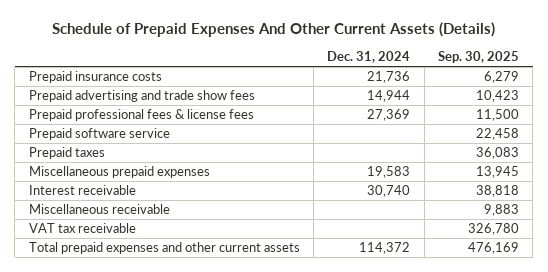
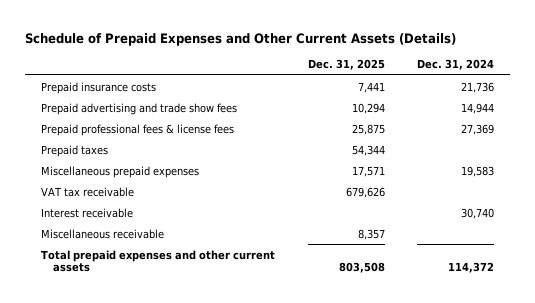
[51,22,495,38] Schedule of Prepaid Expenses And Other Current Assets (Details) -> [25,32,457,46] Schedule of Prepaid Expenses and Other Current Assets (Details)
[437,51,519,64] Sep. 30, 2025 -> none
none -> [307,59,385,71] Dec. 31, 2025
[28,128,170,141] Prepaid software service -> none
[28,223,136,234] VAT tax receivable -> [41,186,135,197] VAT tax receivable

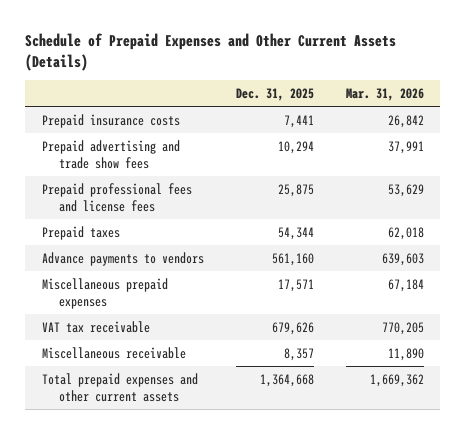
[416,59,494,71] Dec. 31, 2024 -> none
none -> [345,87,424,101] Mar. 31, 2026
[41,123,235,136] Prepaid professional fees & license fees -> [41,182,192,212] Prepaid professional fees and license fees
none -> [41,251,204,266] Advance payments to vendors
[41,207,134,218] Interest receivable -> none
[338,262,385,274] 803,508 -> [259,373,314,387] 1,364,668

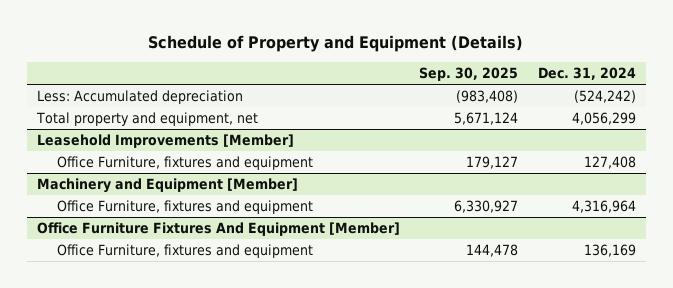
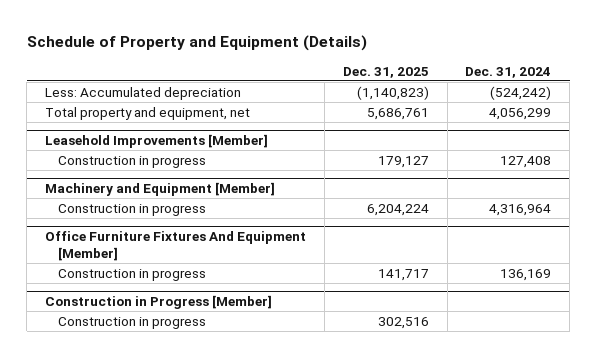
[419,67,519,82] Sep. 30, 2025 -> none
none -> [342,66,429,78] Dec. 31, 2025
[56,156,313,171] Office Furniture, fixtures and equipment -> [58,155,207,168] Construction in progress
[56,200,313,215] Office Furniture, fixtures and equipment -> [58,203,207,216] Construction in progress
[56,244,313,259] Office Furniture, fixtures and equipment -> [58,268,207,281] Construction in progress
none -> [44,295,272,310] Construction in Progress [Member]
none -> [58,316,207,329] Construction in progress

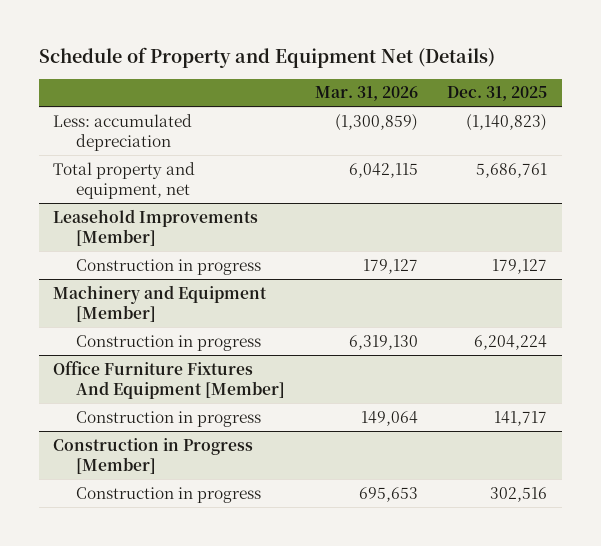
[26,35,367,52] Schedule of Property and Equipment (Details) -> [38,46,495,68] Schedule of Property and Equipment Net (Details)
[465,66,552,78] Dec. 31, 2024 -> none
none -> [314,86,418,102] Mar. 31, 2026
[44,86,241,100] Less: Accumulated depreciation -> [53,113,193,151] Less: accumulated depreciation

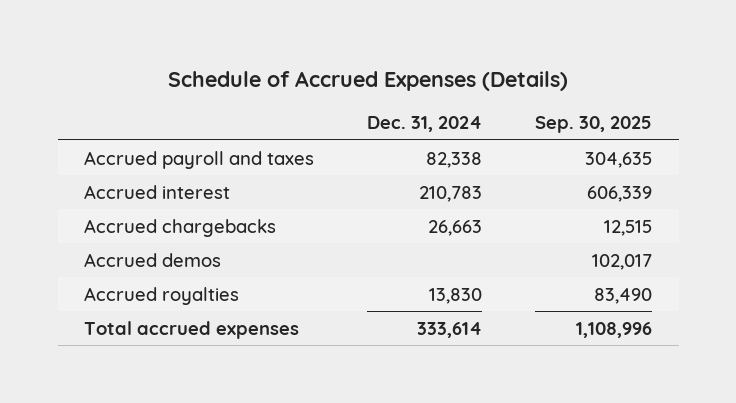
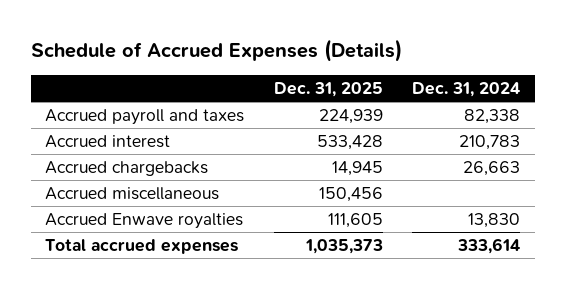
[535,116,653,134] Sep. 30, 2025 -> none
none -> [273,81,383,97] Dec. 31, 2025
[84,252,222,267] Accrued demos -> none
none -> [45,187,220,201] Accrued miscellaneous
[84,286,240,305] Accrued royalties -> [45,213,244,230] Accrued Enwave royalties

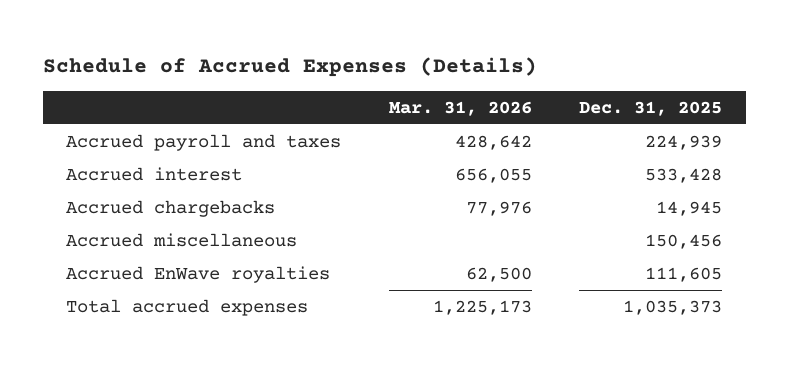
[411,81,520,97] Dec. 31, 2024 -> none
none -> [388,100,532,116] Mar. 31, 2026
[45,213,244,230] Accrued Enwave royalties -> [66,265,331,283] Accrued EnWave royalties

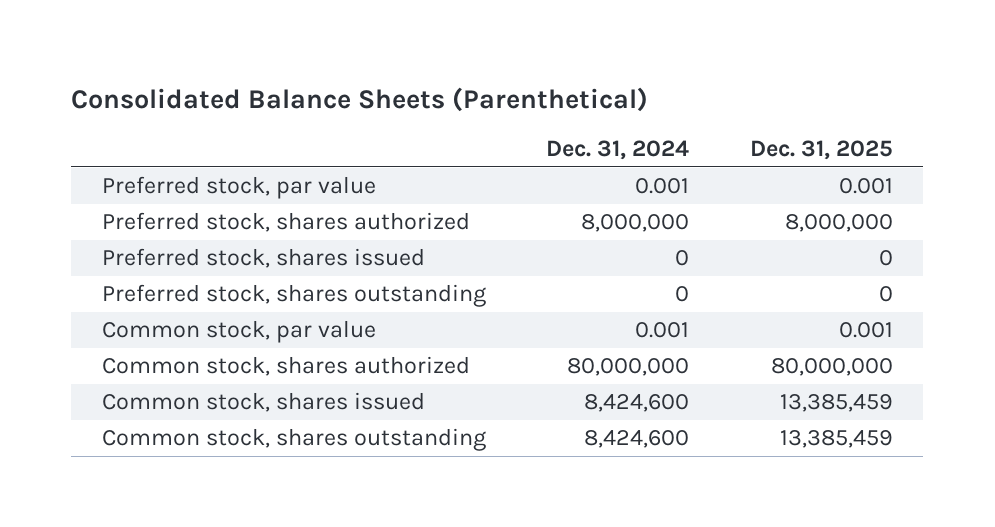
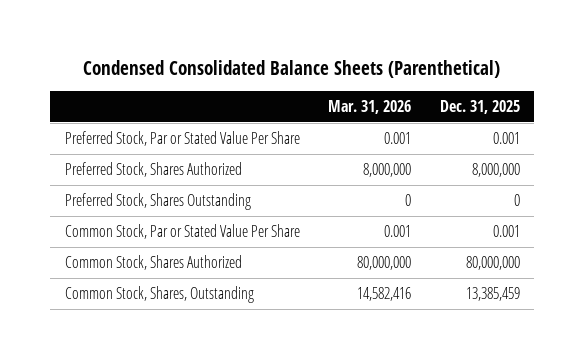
[71,86,649,112] Consolidated Balance Sheets (Parenthetical) -> [83,60,501,79] Condensed Consolidated Balance Sheets (Parenthetical)
[546,140,690,161] Dec. 31, 2024 -> none
none -> [328,100,412,115] Mar. 31, 2026
[101,248,425,269] Preferred stock, shares issued -> none
[101,392,425,413] Common stock, shares issued -> none
[101,176,376,200] Preferred stock, par value -> [64,131,300,147] Preferred Stock, Par or Stated Value Per Share
[101,212,470,233] Preferred stock, shares authorized -> [64,162,242,178] Preferred Stock, Shares Authorized
[101,284,486,308] Preferred stock, shares outstanding -> [64,193,251,211] Preferred Stock, Shares Outstanding
[101,320,376,344] Common stock, par value -> [64,224,300,240] Common Stock, Par or Stated Value Per Share
[101,356,470,377] Common stock, shares authorized -> [64,255,242,271] Common Stock, Shares Authorized
[101,428,486,452] Common stock, shares outstanding -> [64,286,254,304] Common Stock, Shares, Outstanding

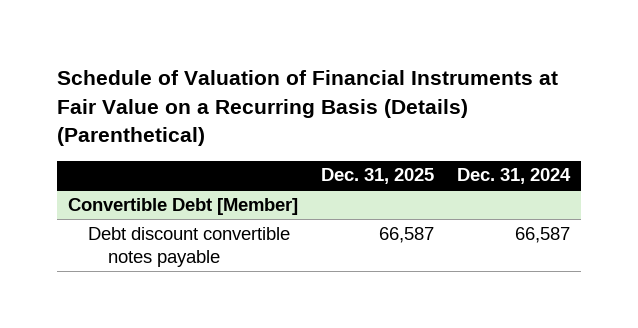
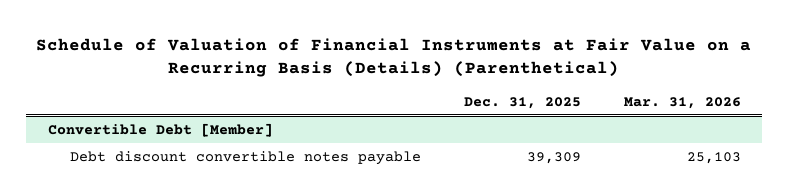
[456,168,571,185] Dec. 31, 2024 -> none
none -> [623,96,741,109] Mar. 31, 2026
[379,226,435,243] 66,587 -> [526,151,581,164] 39,309

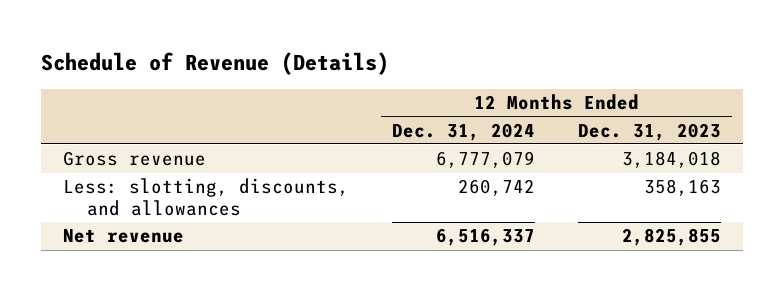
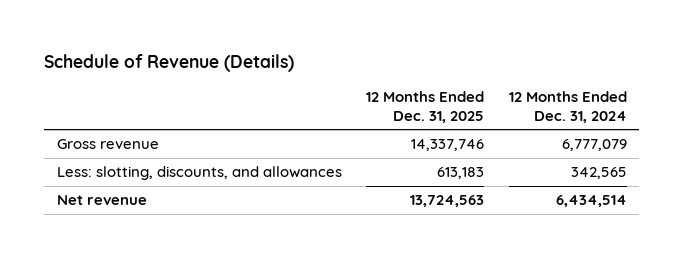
[578,122,722,141] Dec. 31, 2023 -> none
none -> [366,91,485,123] 12 Months Ended Dec. 31, 2025
[458,179,536,197] 260,742 -> [570,167,627,180] 342,565
[436,228,536,247] 6,516,337 -> [555,195,627,208] 6,434,514

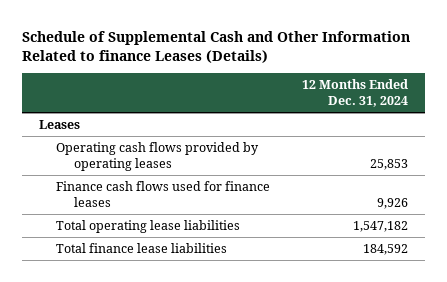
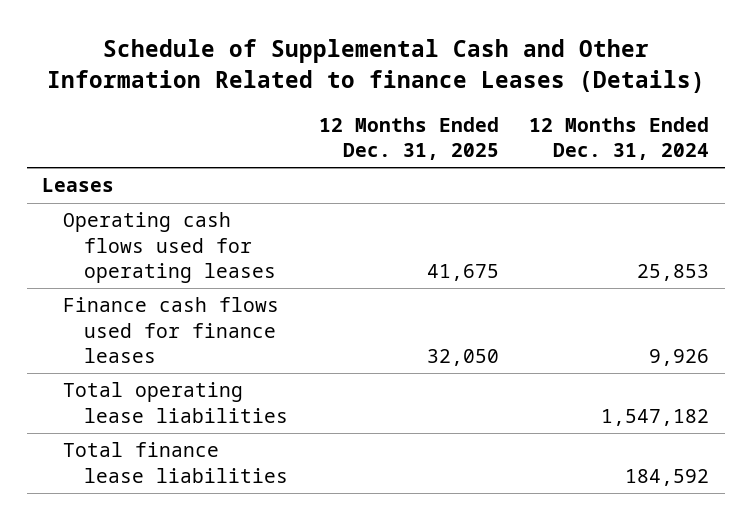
none -> [318,116,499,160] 12 Months Ended Dec. 31, 2025
[56,142,260,171] Operating cash flows provided by operating leases -> [63,212,277,284] Operating cash flows used for operating leases

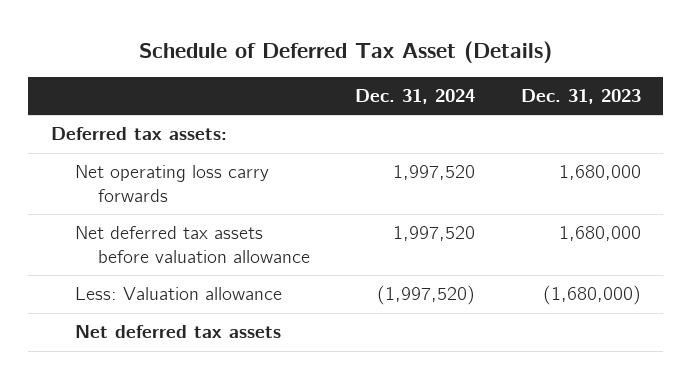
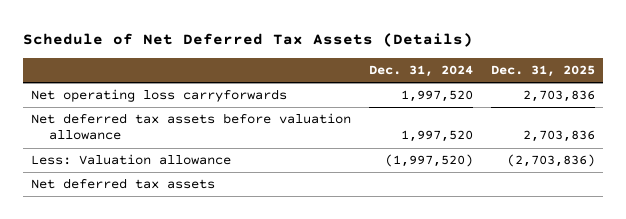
[138,40,552,63] Schedule of Deferred Tax Asset (Details) -> [22,32,473,47] Schedule of Net Deferred Tax Assets (Details)
[520,88,641,104] Dec. 31, 2023 -> none
none -> [490,65,595,78] Dec. 31, 2025
[51,127,228,141] Deferred tax assets: -> none
[74,165,269,202] Net operating loss carry forwards -> [31,89,288,103] Net operating loss carryforwards

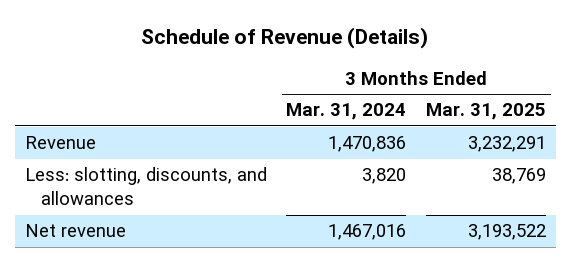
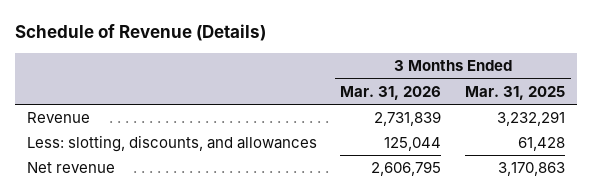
[286,103,407,121] Mar. 31, 2024 -> none
none -> [340,85,442,100] Mar. 31, 2026
[491,168,546,185] 38,769 -> [517,137,565,152] 61,428
[467,224,546,241] 3,193,522 -> [497,162,565,177] 3,170,863

